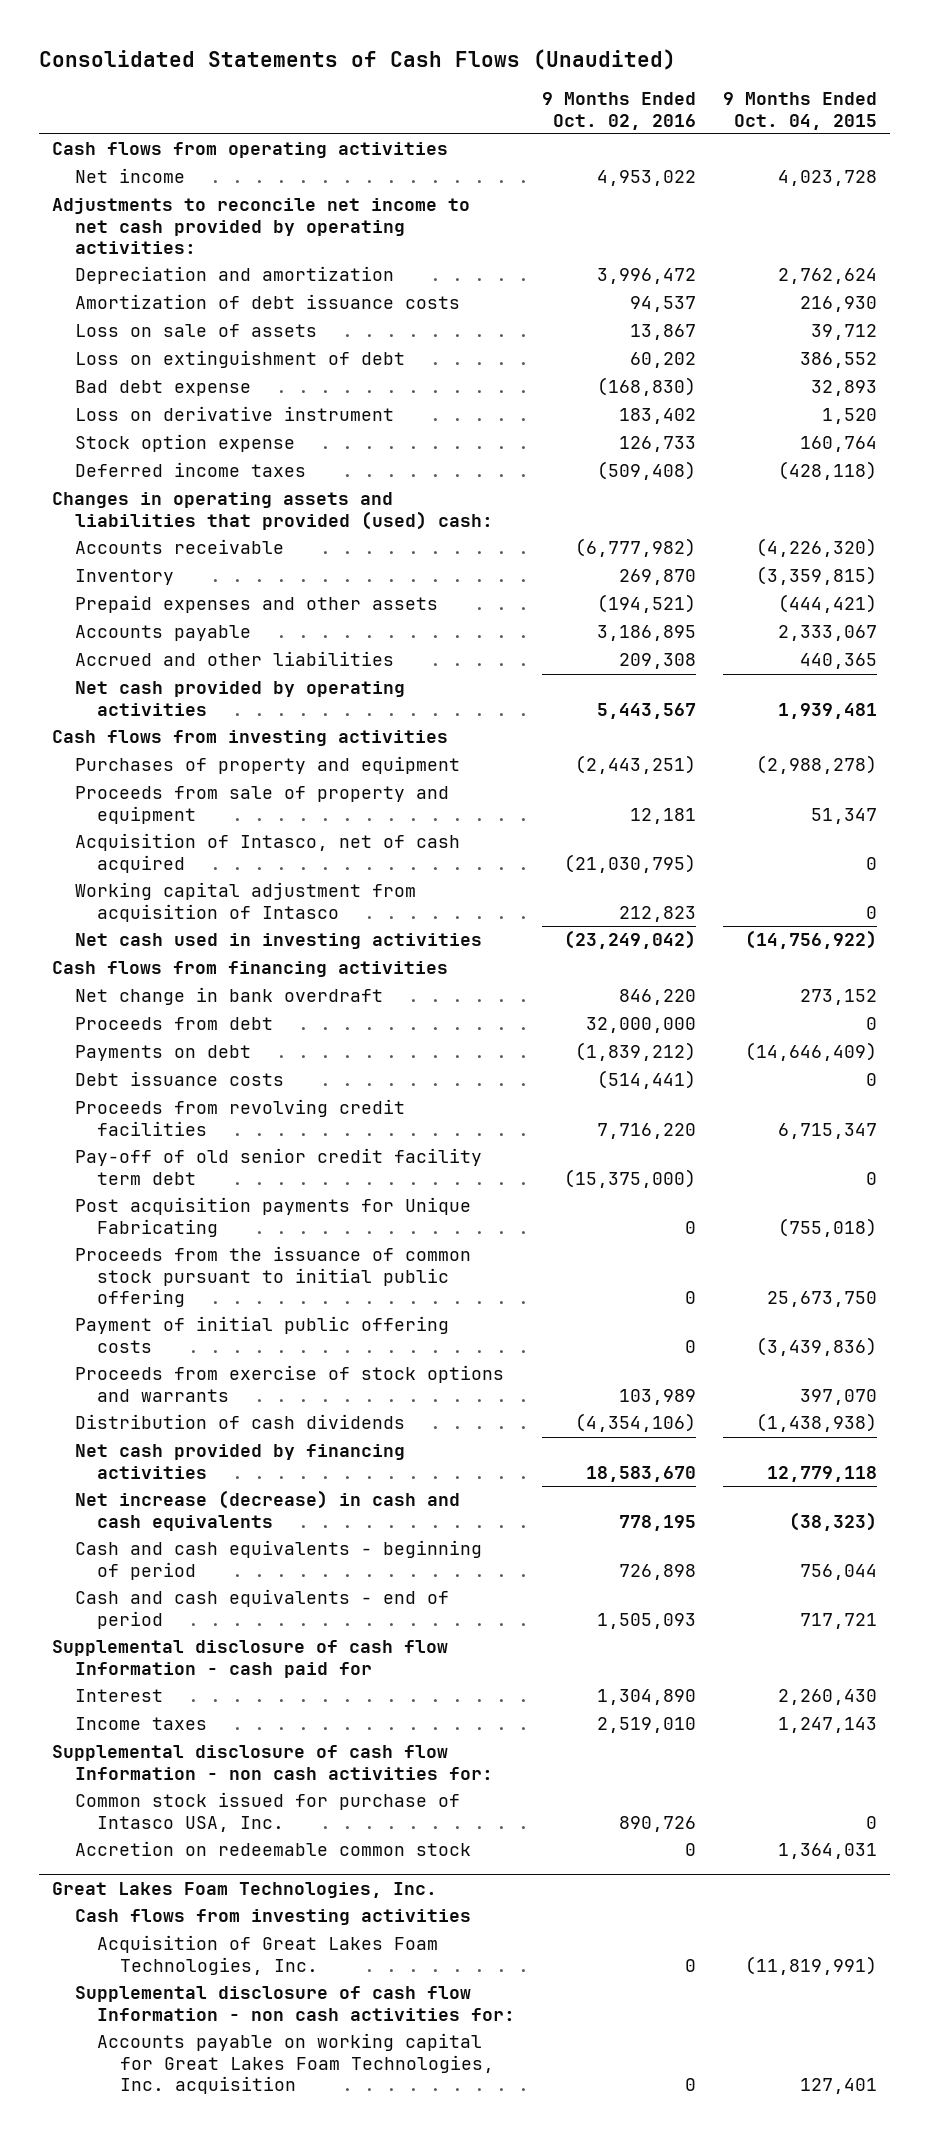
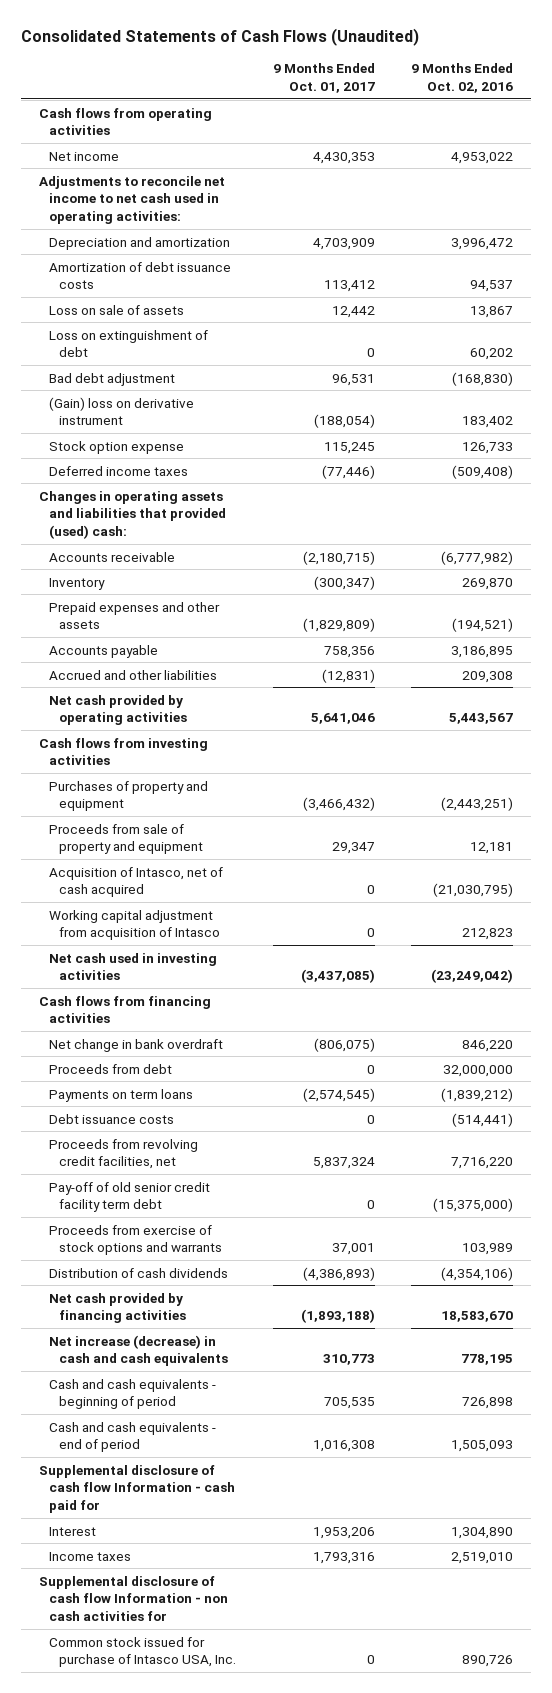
[722,92,877,130] 9 Months Ended Oct. 04, 2015 -> none
none -> [272,63,375,94] 9 Months Ended Oct. 01, 2017
[51,198,470,255] Adjustments to reconcile net income to net cash provided by operating activities: -> [38,175,225,225] Adjustments to reconcile net income to net cash used in operating activities:
[74,380,251,397] Bad debt expense -> [49,372,176,386] Bad debt adjustment
[74,406,394,422] Loss on derivative instrument -> [49,396,195,426] (Gain) loss on derivative instrument
[74,1045,251,1062] Payments on debt -> [49,1088,194,1102] Payments on term loans
[74,1099,405,1136] Proceeds from revolving credit facilities -> [49,1138,199,1170] Proceeds from revolving credit facilities, net
[74,1197,471,1237] Post acquisition payments for Unique Fabricating -> none
[74,1246,471,1308] Proceeds from the issuance of common stock pursuant to initial public offering -> none
[74,1316,449,1353] Payment of initial public offering costs -> none
[51,1745,493,1780] Supplemental disclosure of cash flow Information - non cash activities for: -> [38,1575,229,1622] Supplemental disclosure of cash flow Information - non cash activities for
[74,1841,471,1857] Accretion on redeemable common stock -> none
[51,1882,437,1899] Great Lakes Foam Technologies, Inc. -> none
[74,1909,471,1926] Cash flows from investing activities -> none
[97,1935,439,1975] Acquisition of Great Lakes Foam Technologies, Inc. -> none
[74,1986,516,2021] Supplemental disclosure of cash flow Information - non cash activities for: -> none
[97,2033,494,2095] Accounts payable on working capital for Great Lakes Foam Technologies, Inc. acquisition -> none

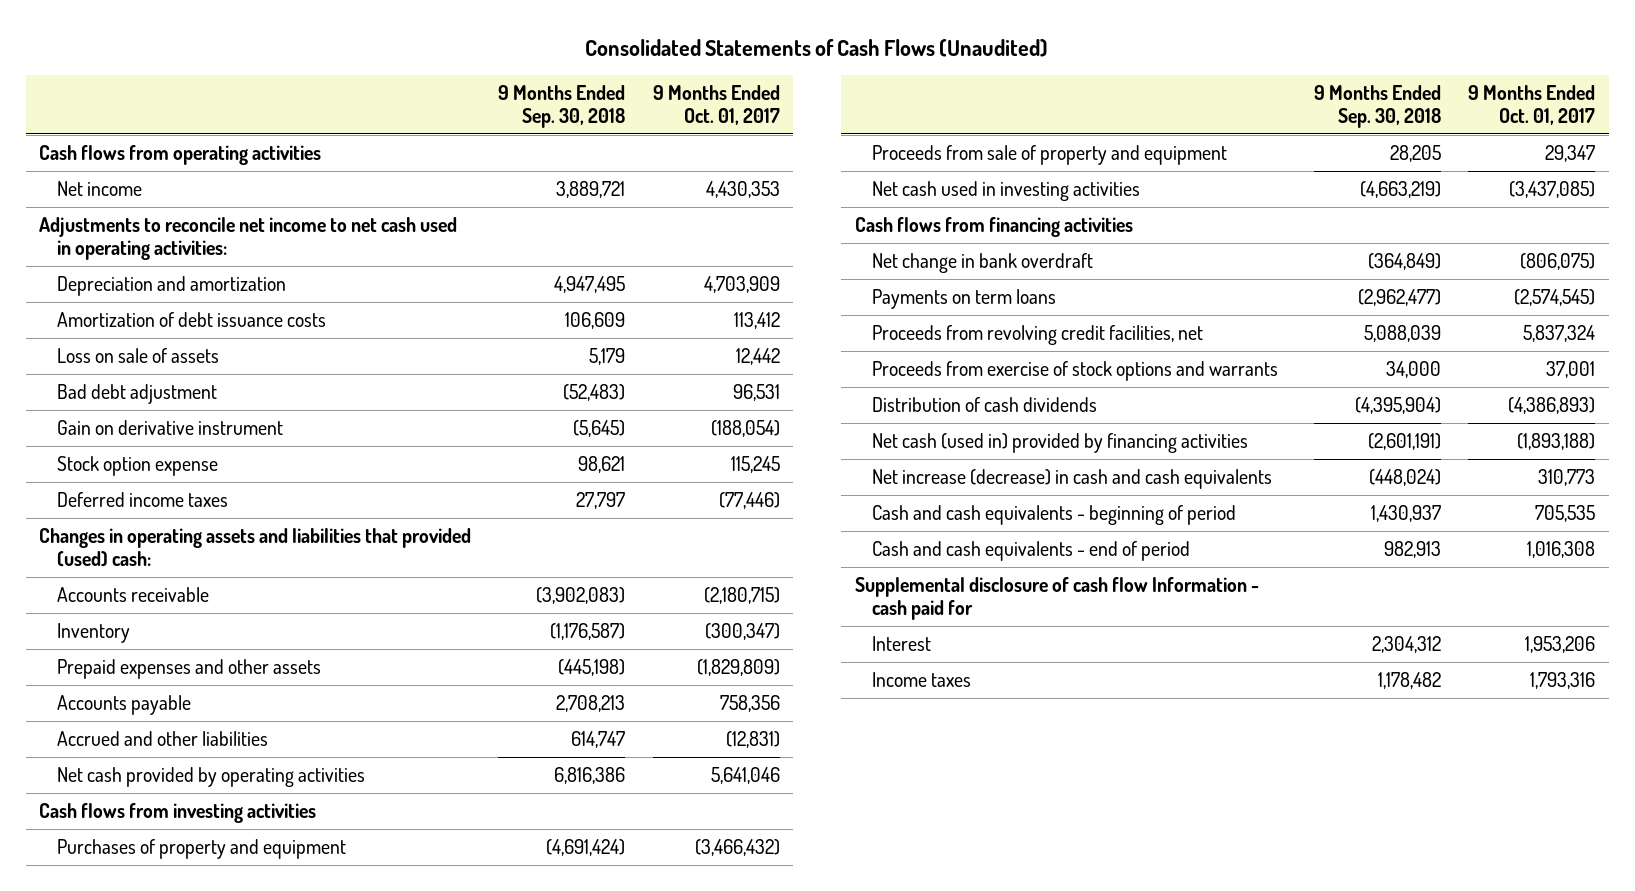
[410,63,513,94] 9 Months Ended Oct. 02, 2016 -> none
none -> [498,85,626,128] 9 Months Ended Sep. 30, 2018
[49,329,209,358] Loss on extinguishment of debt -> none
[49,396,195,426] (Gain) loss on derivative instrument -> [56,420,283,436] Gain on derivative instrument
[49,866,224,898] Acquisition of Intasco, net of cash acquired -> none
[49,909,221,941] Working capital adjustment from acquisition of Intasco -> none
[49,1063,173,1074] Proceeds from debt -> none
[49,1113,175,1124] Debt issuance costs -> none
[49,1181,211,1213] Pay-off of old senior credit facility term debt -> none
[49,1292,187,1324] Net cash provided by financing activities -> [872,433,1249,454] Net cash (used in) provided by financing activities
[38,1575,229,1622] Supplemental disclosure of cash flow Information - non cash activities for -> none
[49,1636,237,1668] Common stock issued for purchase of Intasco USA, Inc. -> none

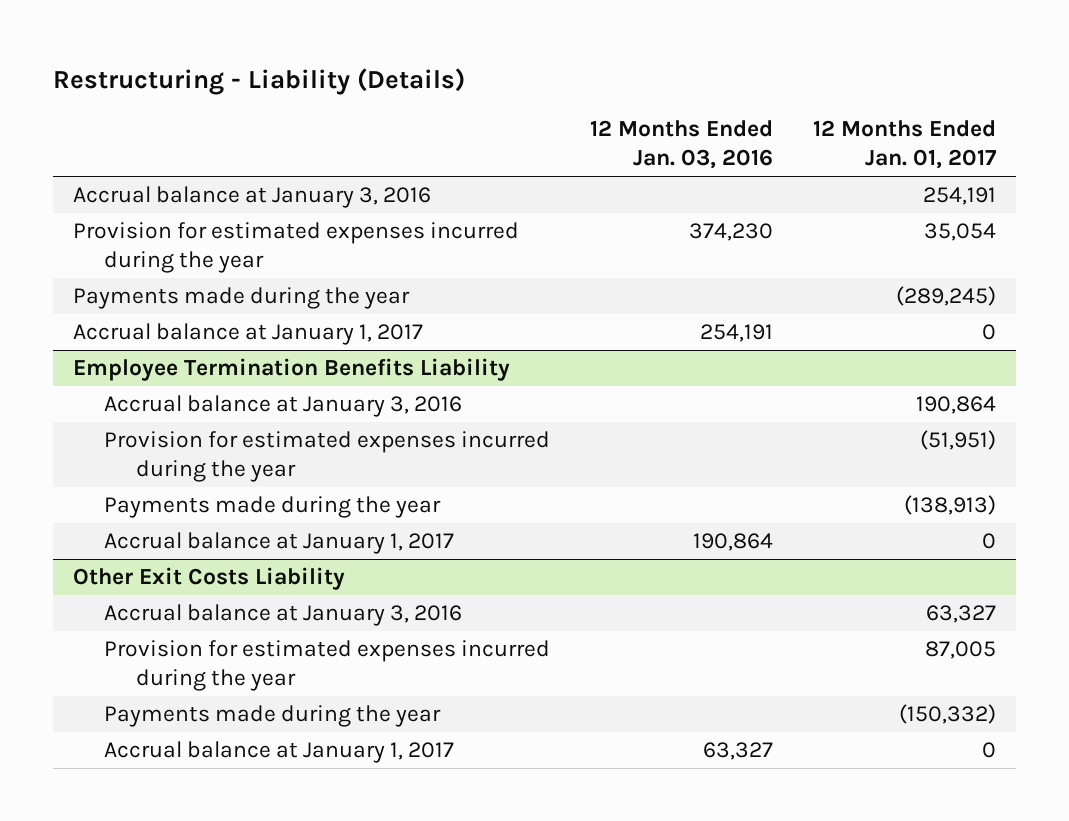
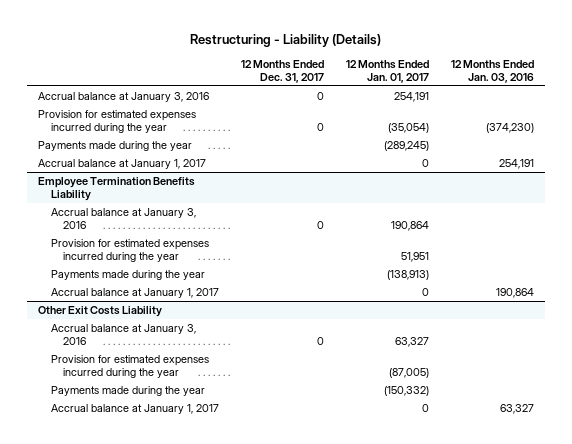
none -> [240,60,324,84] 12 Months Ended Dec. 31, 2017
[688,223,773,242] 374,230 -> [485,122,534,133] (374,230)
[923,223,996,242] 35,054 -> [387,122,429,133] (35,054)
[919,430,996,451] (51,951) -> [400,251,429,262] 51,951
[924,641,996,660] 87,005 -> [388,367,429,378] (87,005)

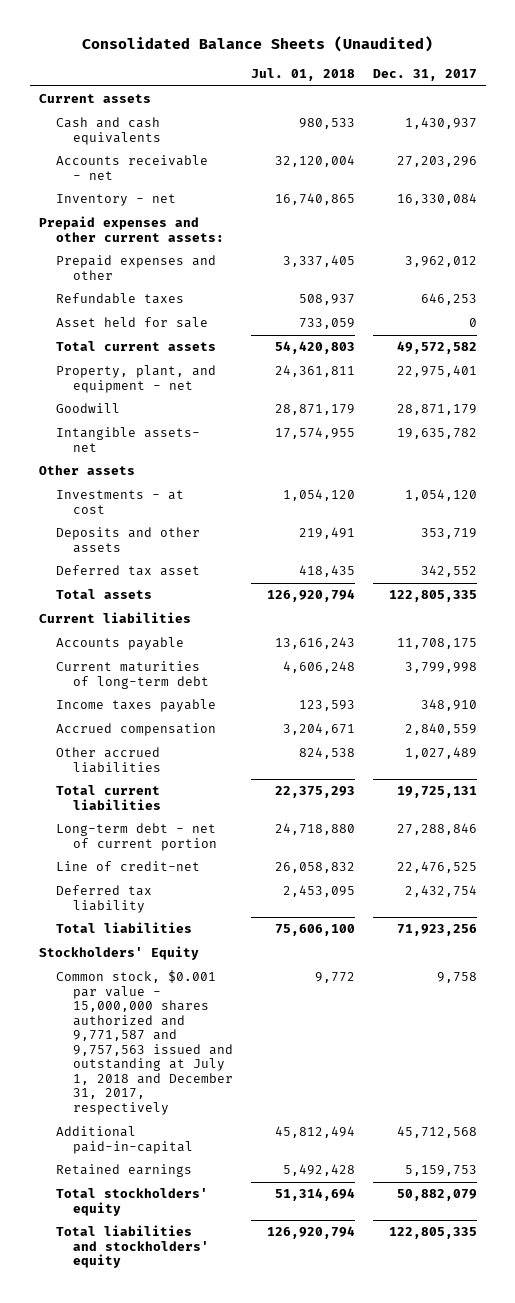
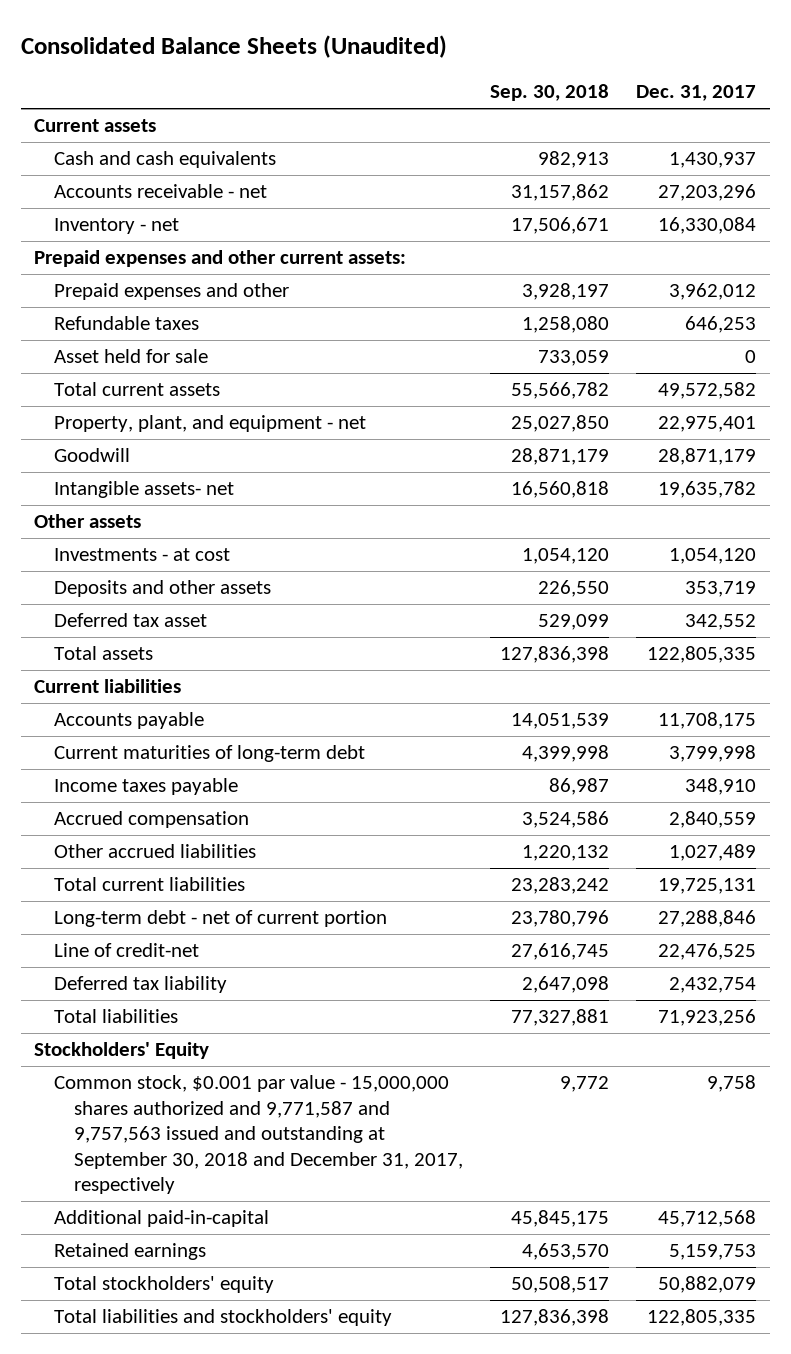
[250,67,355,81] Jul. 01, 2018 -> none
none -> [490,84,610,102] Sep. 30, 2018
[55,970,234,1115] Common stock, $0.001 par value - 15,000,000 shares authorized and 9,771,587 and 9,757,563 issued and outstanding at July 1, 2018 and December 31, 2017, respectively -> [54,1075,464,1194] Common stock, $0.001 par value - 15,000,000 shares authorized and 9,771,587 and 9,757,563 issued and outstanding at September 30, 2018 and December 31, 2017, respectively

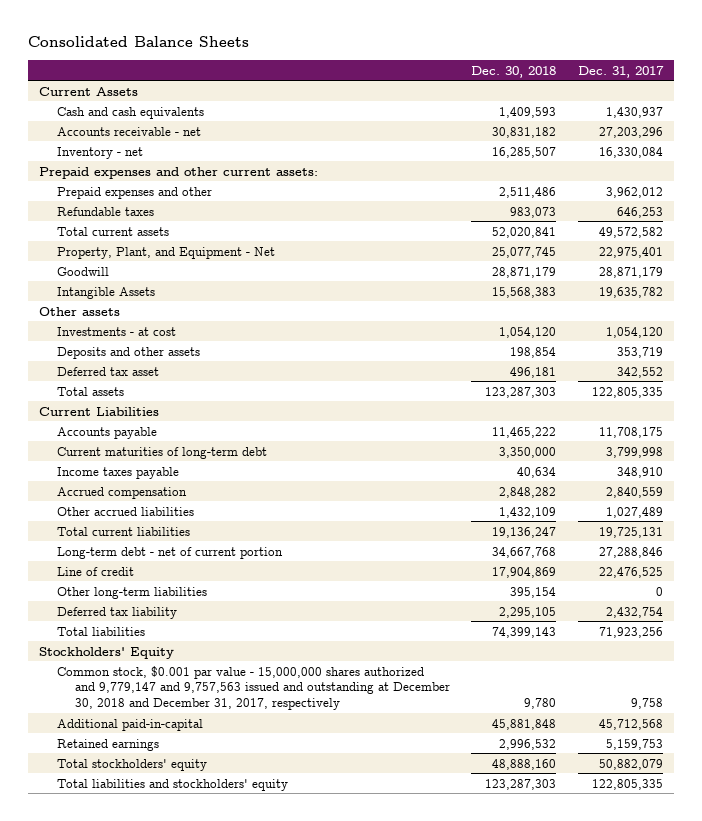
[20,34,447,58] Consolidated Balance Sheets (Unaudited) -> [27,36,249,48] Consolidated Balance Sheets
[490,84,610,102] Sep. 30, 2018 -> none
none -> [471,65,557,78] Dec. 30, 2018
[34,119,157,133] Current assets -> [38,86,138,96] Current Assets
[54,349,209,364] Asset held for sale -> none
[54,415,367,433] Property, plant, and equipment - net -> [56,246,275,259] Property, Plant, and Equipment - Net
[54,481,235,499] Intangible assets- net -> [56,286,155,299] Intangible Assets
[34,679,182,694] Current liabilities -> [38,406,159,416] Current Liabilities
[54,943,200,958] Line of credit-net -> [56,566,134,576] Line of credit
none -> [56,586,207,599] Other long-term liabilities
[54,1075,464,1194] Common stock, $0.001 par value - 15,000,000 shares authorized and 9,771,587 and 9,757,563 issued and outstanding at September 30, 2018 and December 31, 2017, respectively -> [56,665,450,711] Common stock, $0.001 par value - 15,000,000 shares authorized and 9,779,147 and 9,757,563 issued and outstanding at December 30, 2018 and December 31, 2017, respectively

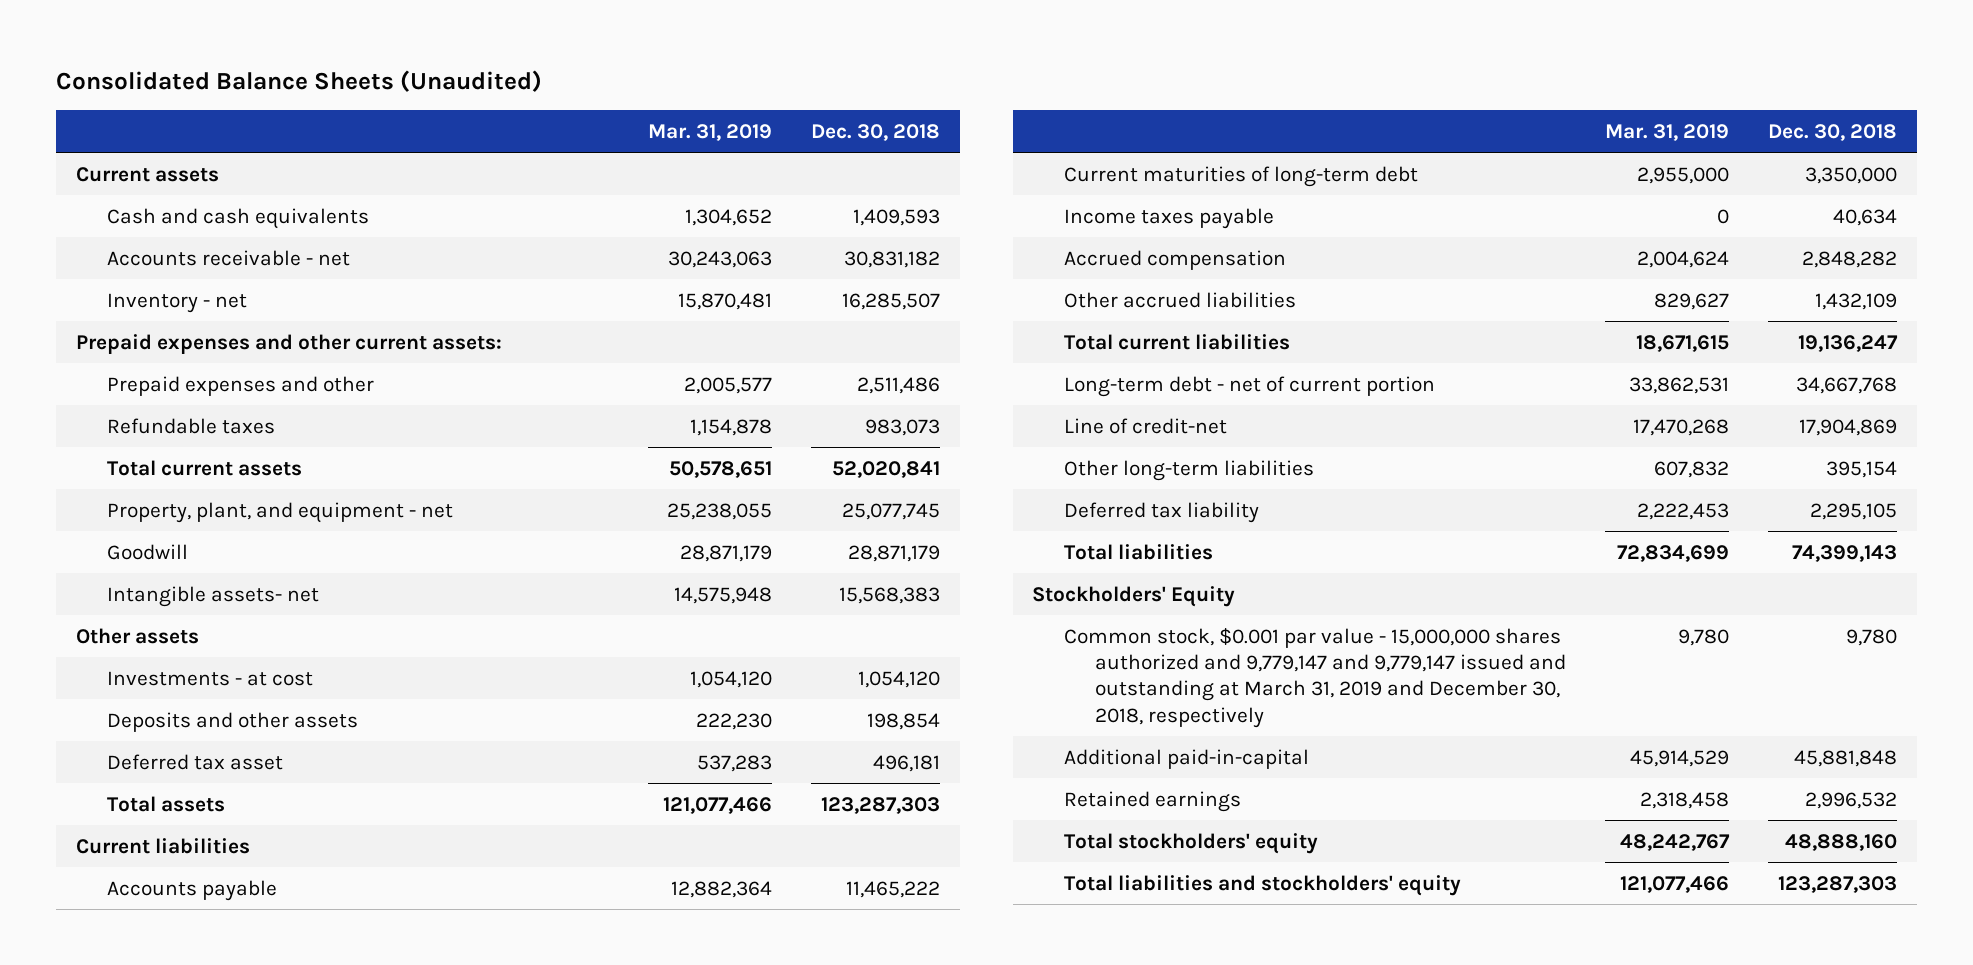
[27,36,249,48] Consolidated Balance Sheets -> [55,69,542,92] Consolidated Balance Sheets (Unaudited)
[578,65,665,78] Dec. 31, 2017 -> none
none -> [648,123,773,141] Mar. 31, 2019
[38,86,138,96] Current Assets -> [75,166,219,182] Current assets
[56,246,275,259] Property, Plant, and Equipment - Net -> [106,501,453,523] Property, plant, and equipment - net
[56,286,155,299] Intangible Assets -> [106,585,319,607] Intangible assets- net
[38,406,159,416] Current Liabilities -> [75,837,250,854] Current liabilities
[56,566,134,576] Line of credit -> [1063,417,1227,434] Line of credit-net
[56,665,450,711] Common stock, $0.001 par value - 15,000,000 shares authorized and 9,779,147 and 9,757,563 issued and outstanding at December 30, 2018 and December 31, 2017, respectively -> [1063,627,1566,728] Common stock, $0.001 par value - 15,000,000 shares authorized and 9,779,147 and 9,779,147 issued and outstanding at March 31, 2019 and December 30, 2018, respectively

